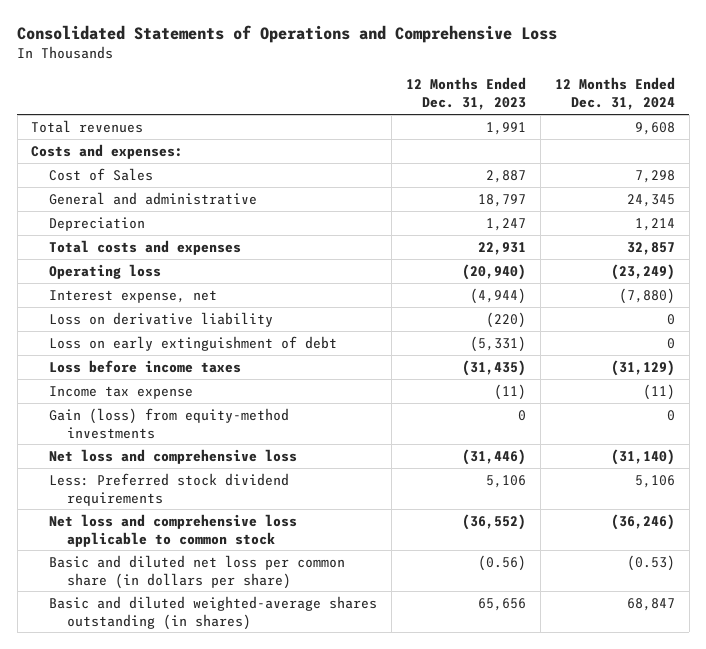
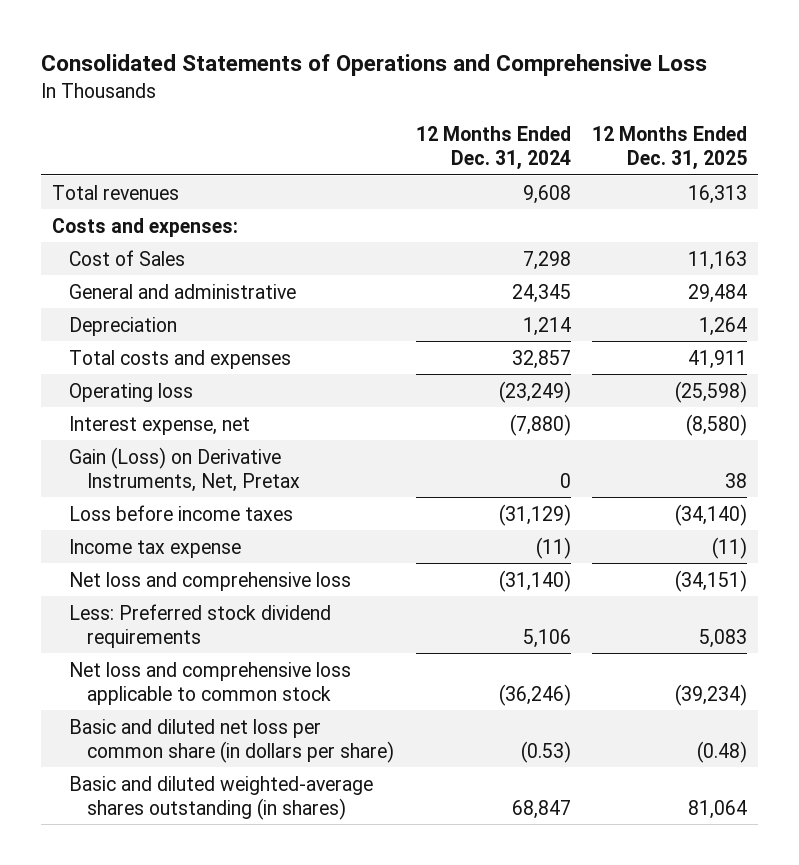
[406,77,527,111] 12 Months Ended Dec. 31, 2023 -> none
none -> [592,126,748,171] 12 Months Ended Dec. 31, 2025
[49,311,274,327] Loss on derivative liability -> none
[49,335,338,351] Loss on early extinguishment of debt -> none
none -> [69,446,300,492] Gain (Loss) on Derivative Instruments, Net, Pretax
[49,407,290,439] Gain (loss) from equity-method investments -> none

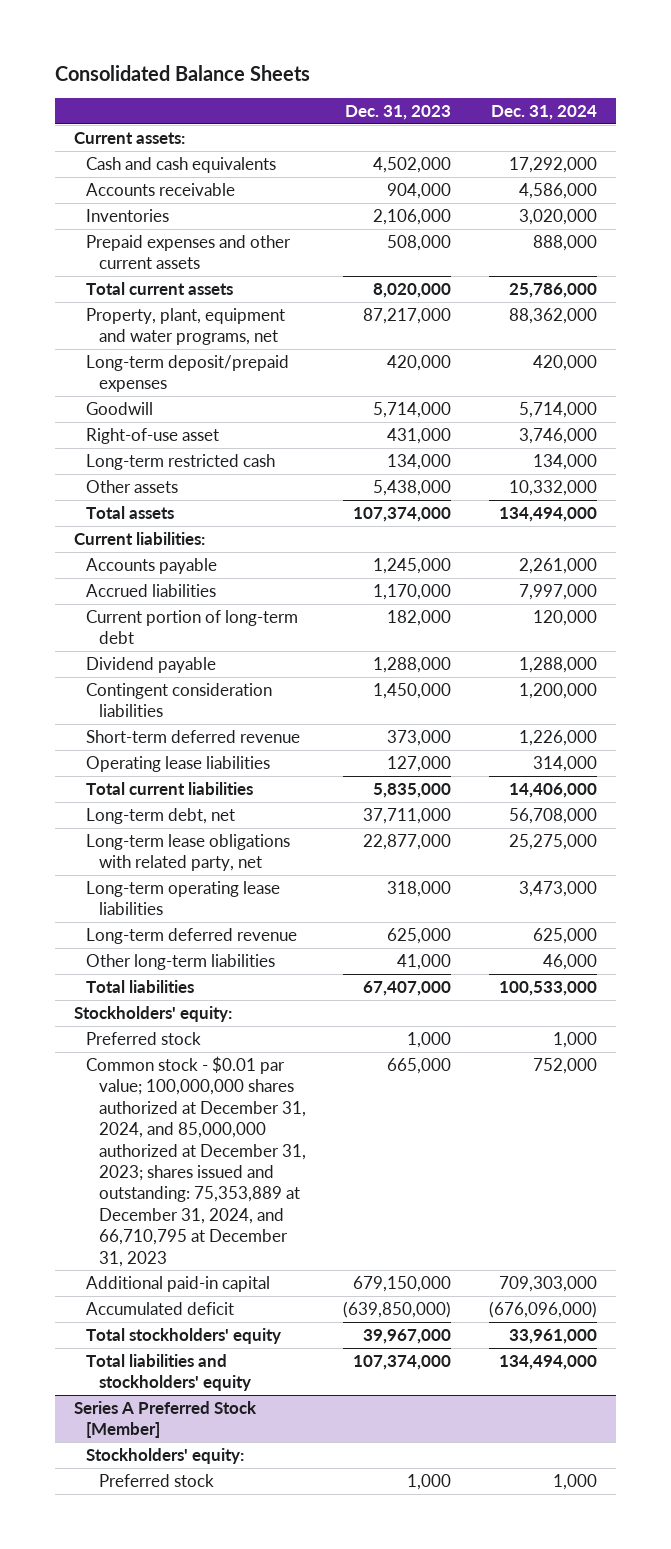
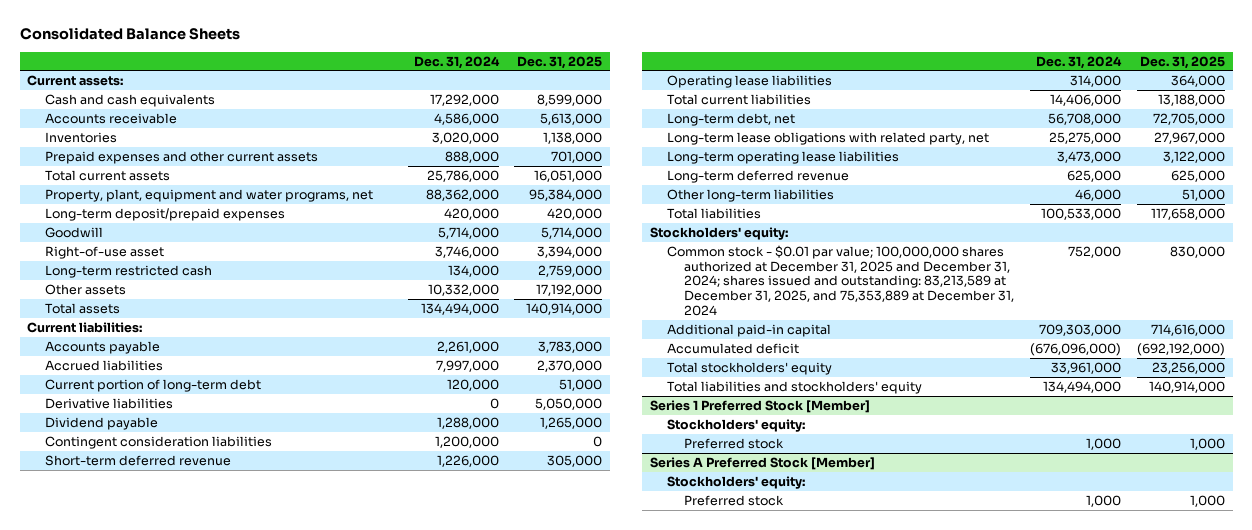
[345,105,452,121] Dec. 31, 2023 -> none
none -> [517,55,603,69] Dec. 31, 2025
none -> [44,397,173,409] Derivative liabilities
[86,1032,202,1046] Preferred stock -> none
[86,1056,306,1267] Common stock - $0.01 par value; 100,000,000 shares authorized at December 31, 2024, and 85,000,000 authorized at December 31, 2023; shares issued and outstanding: 75,353,889 at December 31, 2024, and 66,710,795 at December 31, 2023 -> [667,244,1015,316] Common stock - $0.01 par value; 100,000,000 shares authorized at December 31, 2025 and December 31, 2024; shares issued and outstanding: 83,213,589 at December 31, 2025, and 75,353,889 at December 31, 2024
none -> [649,399,870,413] Series 1 Preferred Stock [Member]
none -> [667,418,806,432] Stockholders' equity:
none -> [684,437,785,449] Preferred stock

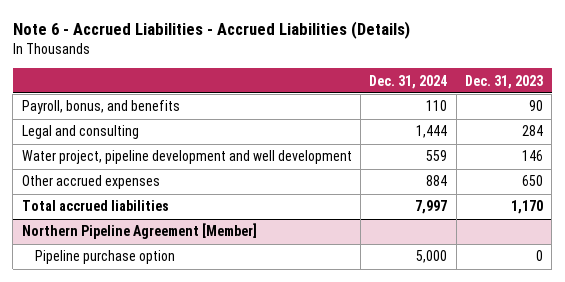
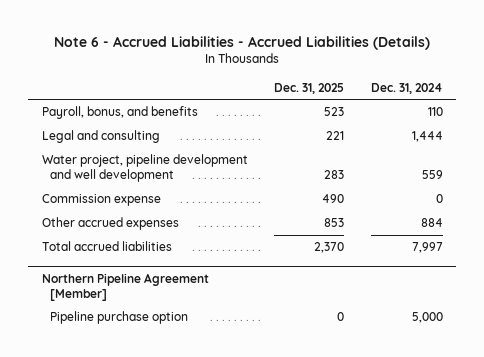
[464,74,543,89] Dec. 31, 2023 -> none
none -> [274,82,345,94] Dec. 31, 2025
none -> [41,194,161,207] Commission expense

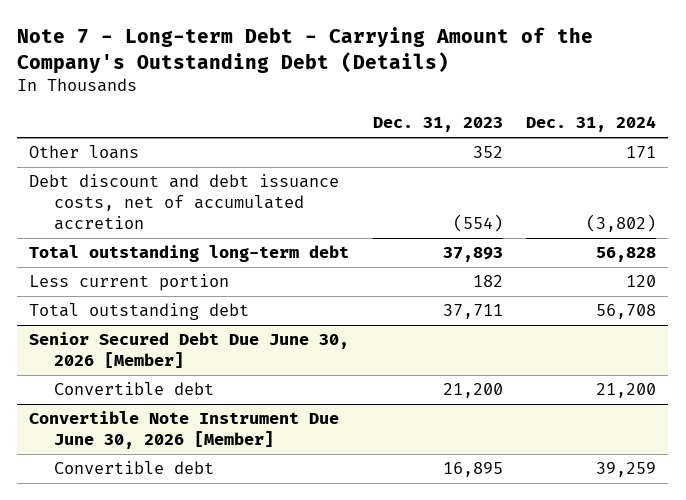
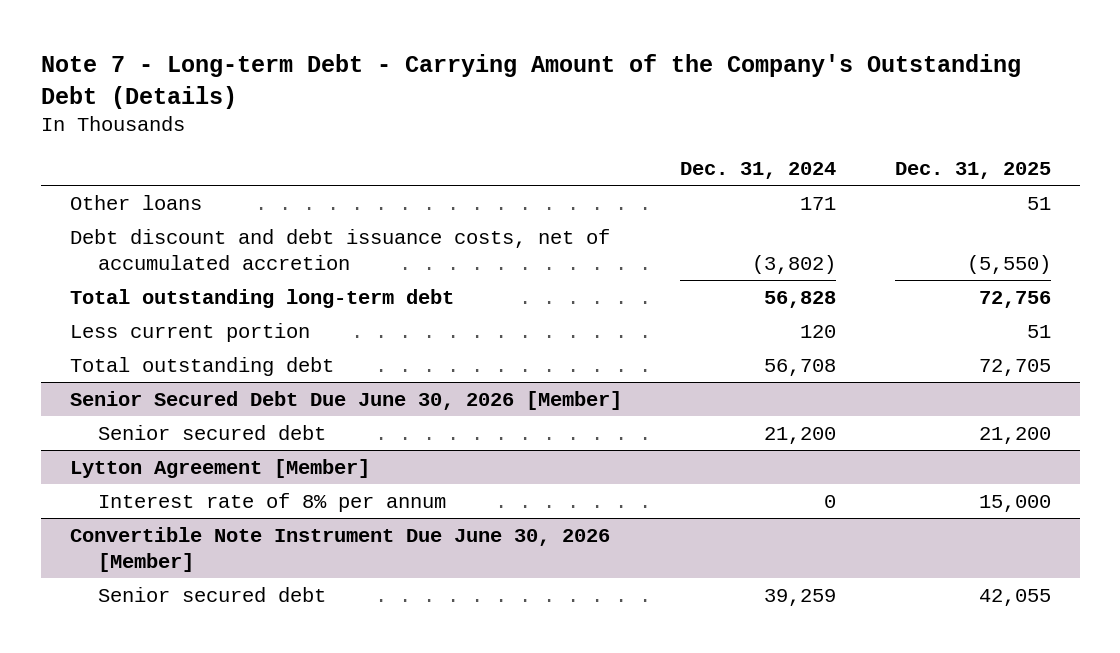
[372,117,503,133] Dec. 31, 2023 -> none
none -> [894,162,1051,180] Dec. 31, 2025
[54,382,215,396] Convertible debt -> [97,424,326,440] Senior secured debt
none -> [69,458,370,478] Lytton Agreement [Member]
none -> [97,492,446,512] Interest rate of 8% per annum
[54,461,215,475] Convertible debt -> [97,586,326,602] Senior secured debt

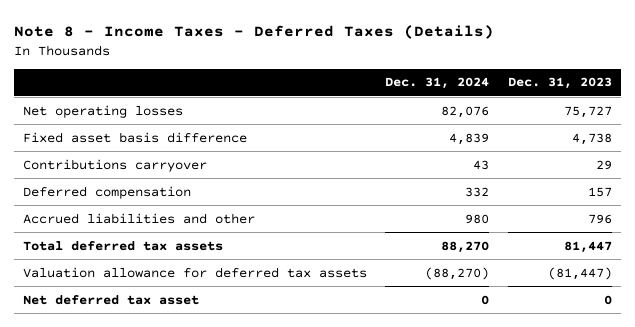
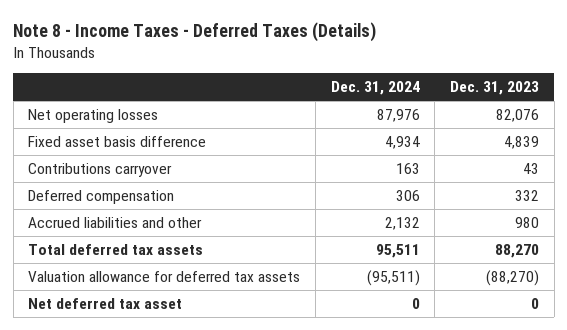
[441,105,490,118] 82,076 -> [376,108,420,122] 87,976
[563,105,612,118] 75,727 -> [496,108,540,122] 82,076
[449,132,490,145] 4,839 -> [384,135,420,149] 4,934
[571,132,612,145] 4,738 -> [504,135,540,149] 4,839
[473,159,490,170] 43 -> [395,162,420,174] 163
[595,159,612,170] 29 -> [523,162,540,174] 43
[465,186,490,197] 332 -> [395,189,420,201] 306
[587,186,612,197] 157 -> [515,189,540,201] 332
[465,213,490,224] 980 -> [384,216,420,230] 2,132
[587,213,612,224] 796 -> [515,216,540,228] 980
[441,240,490,253] 88,270 -> [375,243,420,258] 95,511
[563,240,612,253] 81,447 -> [495,243,540,258] 88,270
[425,266,490,280] (88,270) -> [366,269,420,286] (95,511)
[547,266,612,280] (81,447) -> [486,269,540,286] (88,270)

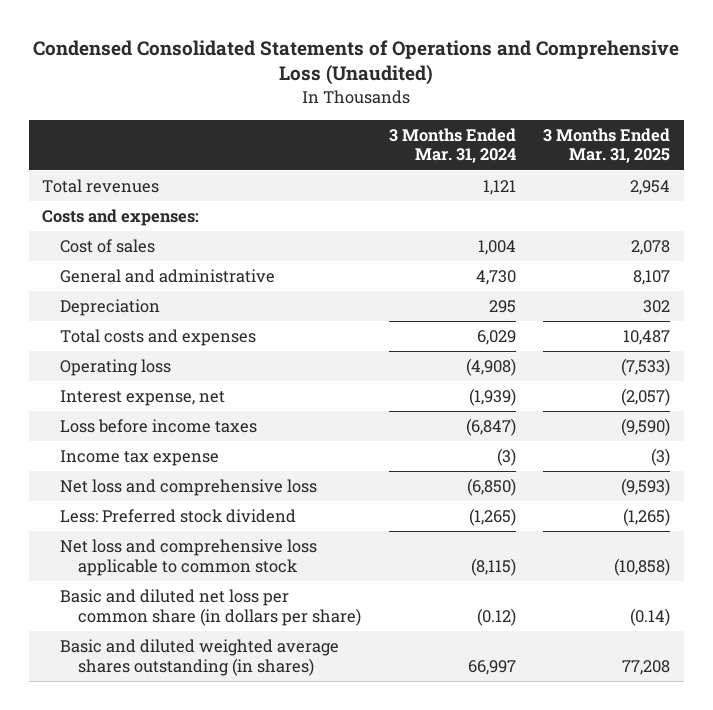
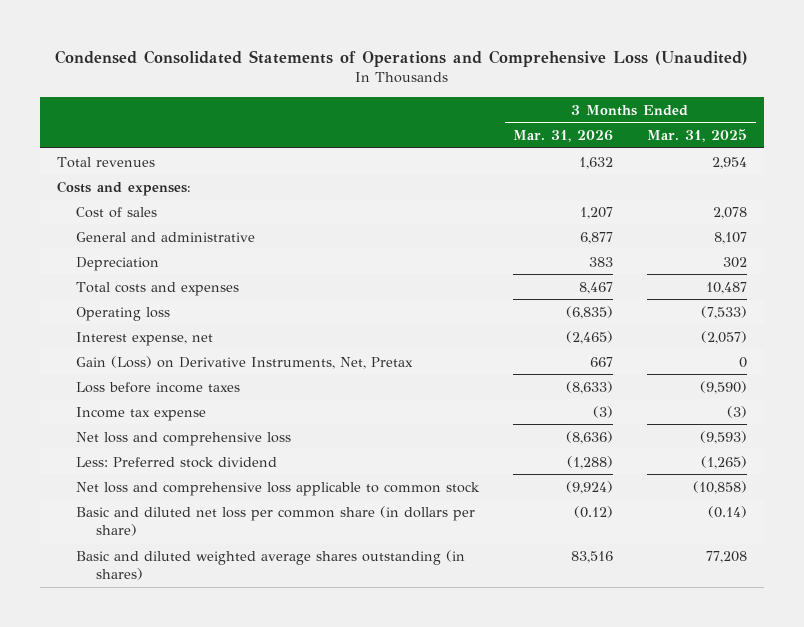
[388,128,516,164] 3 Months Ended Mar. 31, 2024 -> none
none -> [513,130,614,143] Mar. 31, 2026
none -> [76,355,414,369] Gain (Loss) on Derivative Instruments, Net, Pretax

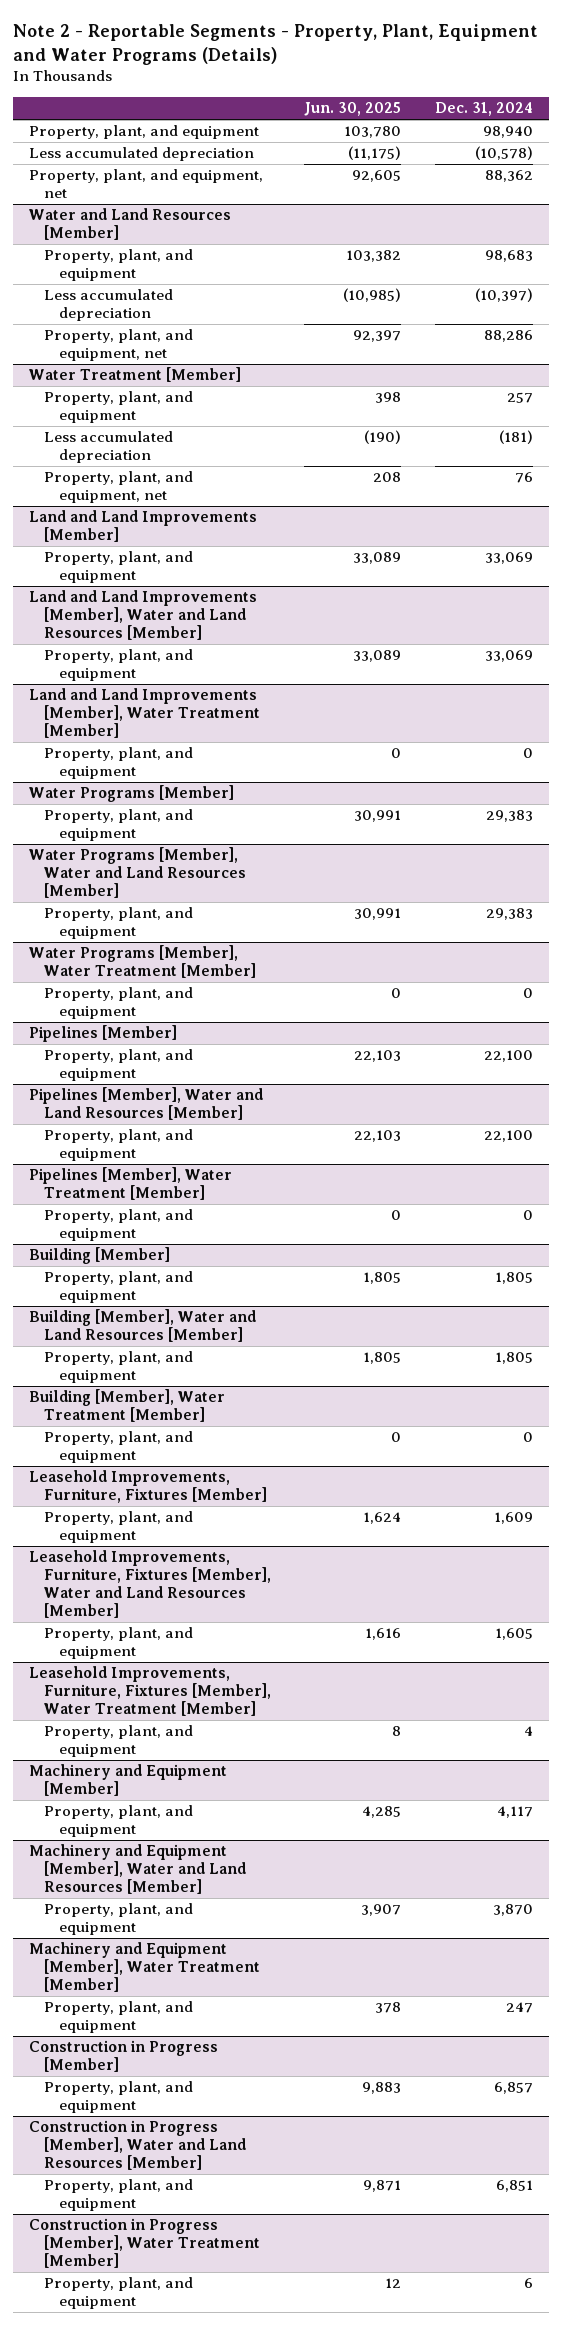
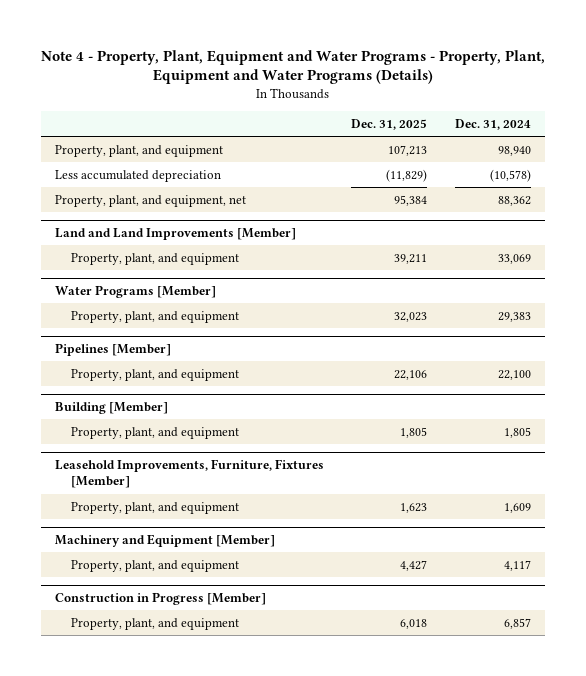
[12,23,538,65] Note 2 - Reportable Segments - Property, Plant, Equipment and Water Programs (Details) -> [40,49,545,85] Note 4 - Property, Plant, Equipment and Water Programs - Property, Plant, Equipment and Water Programs (Details)
[304,102,402,117] Jun. 30, 2025 -> none
none -> [351,118,428,130] Dec. 31, 2025
[29,208,232,241] Water and Land Resources [Member] -> none
[44,249,194,282] Property, plant, and equipment -> none
[44,289,174,322] Less accumulated depreciation -> none
[44,329,194,362] Property, plant, and equipment, net -> none
[29,367,242,383] Water Treatment [Member] -> none
[44,391,194,424] Property, plant, and equipment -> none
[44,431,174,464] Less accumulated depreciation -> none
[44,471,194,504] Property, plant, and equipment, net -> none
[29,590,258,641] Land and Land Improvements [Member], Water and Land Resources [Member] -> none
[44,649,194,682] Property, plant, and equipment -> none
[29,688,261,739] Land and Land Improvements [Member], Water Treatment [Member] -> none
[44,747,194,780] Property, plant, and equipment -> none
[29,847,247,899] Water Programs [Member], Water and Land Resources [Member] -> none
[44,907,194,940] Property, plant, and equipment -> none
[29,945,257,979] Water Programs [Member], Water Treatment [Member] -> none
[44,987,194,1020] Property, plant, and equipment -> none
[29,1087,264,1121] Pipelines [Member], Water and Land Resources [Member] -> none
[44,1129,194,1162] Property, plant, and equipment -> none
[29,1167,233,1201] Pipelines [Member], Water Treatment [Member] -> none
[44,1209,194,1242] Property, plant, and equipment -> none
[29,1309,257,1343] Building [Member], Water and Land Resources [Member] -> none
[44,1351,194,1384] Property, plant, and equipment -> none
[29,1389,226,1423] Building [Member], Water Treatment [Member] -> none
[44,1431,194,1464] Property, plant, and equipment -> none
[29,1550,272,1619] Leasehold Improvements, Furniture, Fixtures [Member], Water and Land Resources [Member] -> none
[44,1627,194,1660] Property, plant, and equipment -> none
[29,1666,272,1717] Leasehold Improvements, Furniture, Fixtures [Member], Water Treatment [Member] -> none
[44,1725,194,1758] Property, plant, and equipment -> none
[29,1844,247,1895] Machinery and Equipment [Member], Water and Land Resources [Member] -> none
[44,1903,194,1936] Property, plant, and equipment -> none
[29,1942,261,1993] Machinery and Equipment [Member], Water Treatment [Member] -> none
[44,2001,194,2034] Property, plant, and equipment -> none
[29,2120,247,2171] Construction in Progress [Member], Water and Land Resources [Member] -> none
[44,2179,194,2212] Property, plant, and equipment -> none
[29,2218,261,2269] Construction in Progress [Member], Water Treatment [Member] -> none
[44,2277,194,2310] Property, plant, and equipment -> none

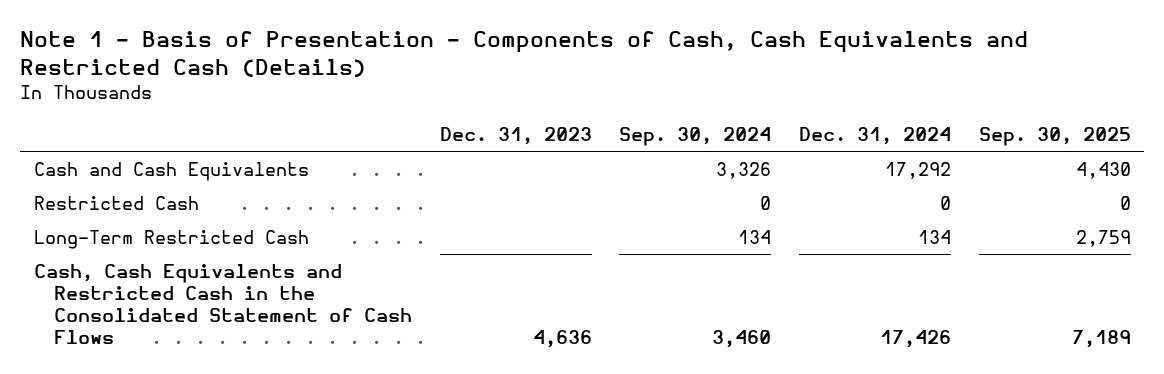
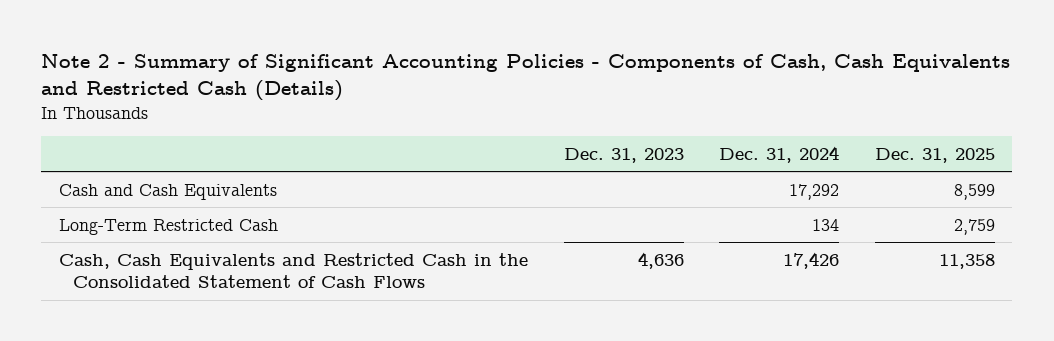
[19,31,1028,77] Note 1 - Basis of Presentation - Components of Cash, Cash Equivalents and Restricted Cash (Details) -> [41,54,1011,102] Note 2 - Summary of Significant Accounting Policies - Components of Cash, Cash Equivalents and Restricted Cash (Details)
[619,126,772,146] Sep. 30, 2024 -> none
[978,126,1131,146] Sep. 30, 2025 -> none
none -> [874,147,995,163] Dec. 31, 2025
[33,195,199,210] Restricted Cash -> none

